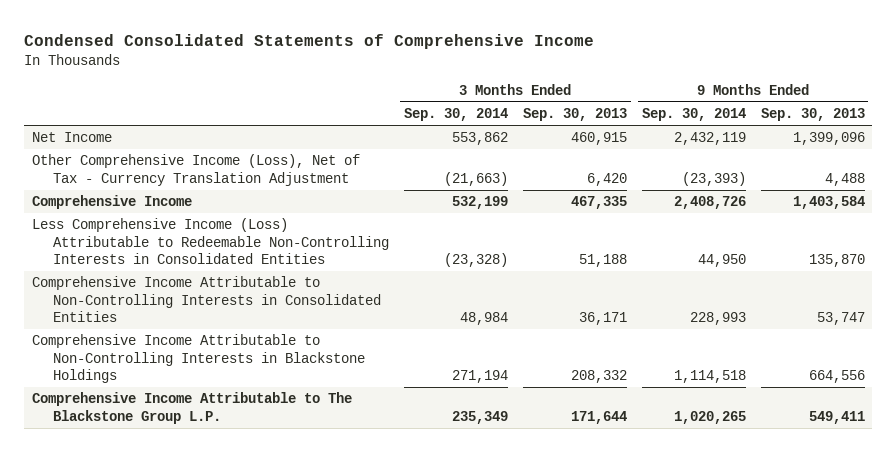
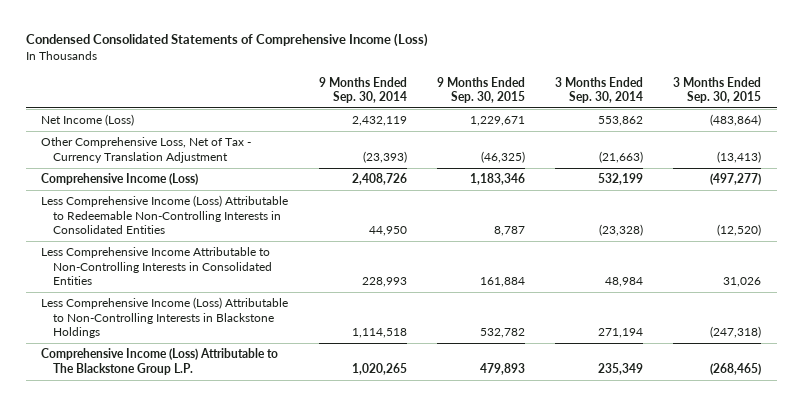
[24,33,595,49] Condensed Consolidated Statements of Comprehensive Income -> [26,33,429,48] Condensed Consolidated Statements of Comprehensive Income (Loss)
[522,108,627,122] Sep. 30, 2013 -> none
[760,108,865,122] Sep. 30, 2013 -> none
none -> [436,76,525,104] 9 Months Ended Sep. 30, 2015
none -> [673,76,762,104] 3 Months Ended Sep. 30, 2015
[31,132,112,143] Net Income -> [41,114,135,127] Net Income (Loss)
[31,154,360,186] Other Comprehensive Income (Loss), Net of Tax - Currency Translation Adjustment -> [41,137,252,163] Other Comprehensive Loss, Net of Tax - Currency Translation Adjustment
[31,195,192,210] Comprehensive Income -> [41,173,199,186] Comprehensive Income (Loss)
[31,276,382,322] Comprehensive Income Attributable to Non-Controlling Interests in Consolidated Entities -> [41,247,273,286] Less Comprehensive Income Attributable to Non-Controlling Interests in Consolidated Entities
[31,334,366,383] Comprehensive Income Attributable to Non-Controlling Interests in Blackstone Holdings -> [41,297,289,339] Less Comprehensive Income (Loss) Attributable to Non-Controlling Interests in Blackstone Holdings
[31,392,352,424] Comprehensive Income Attributable to The Blackstone Group L.P. -> [41,348,279,375] Comprehensive Income (Loss) Attributable to The Blackstone Group L.P.

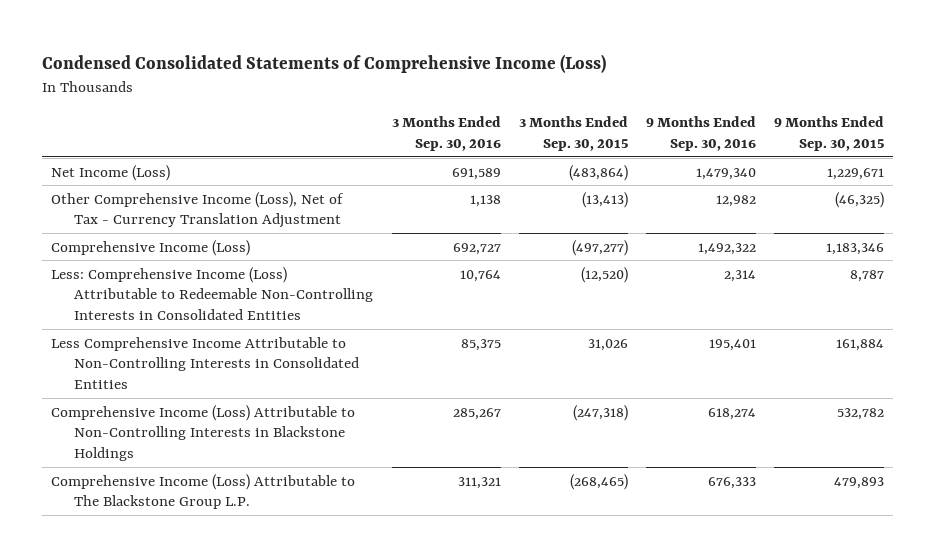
[318,76,407,104] 9 Months Ended Sep. 30, 2014 -> none
[555,76,644,104] 3 Months Ended Sep. 30, 2014 -> none
none -> [391,116,501,152] 3 Months Ended Sep. 30, 2016
none -> [646,116,757,152] 9 Months Ended Sep. 30, 2016
[41,137,252,163] Other Comprehensive Loss, Net of Tax - Currency Translation Adjustment -> [50,191,344,229] Other Comprehensive Income (Loss), Net of Tax - Currency Translation Adjustment
[41,195,289,235] Less Comprehensive Income (Loss) Attributable to Redeemable Non-Controlling Interests in Consolidated Entities -> [50,266,374,321] Less: Comprehensive Income (Loss) Attributable to Redeemable Non-Controlling Interests in Consolidated Entities
[41,297,289,339] Less Comprehensive Income (Loss) Attributable to Non-Controlling Interests in Blackstone Holdings -> [50,404,355,462] Comprehensive Income (Loss) Attributable to Non-Controlling Interests in Blackstone Holdings

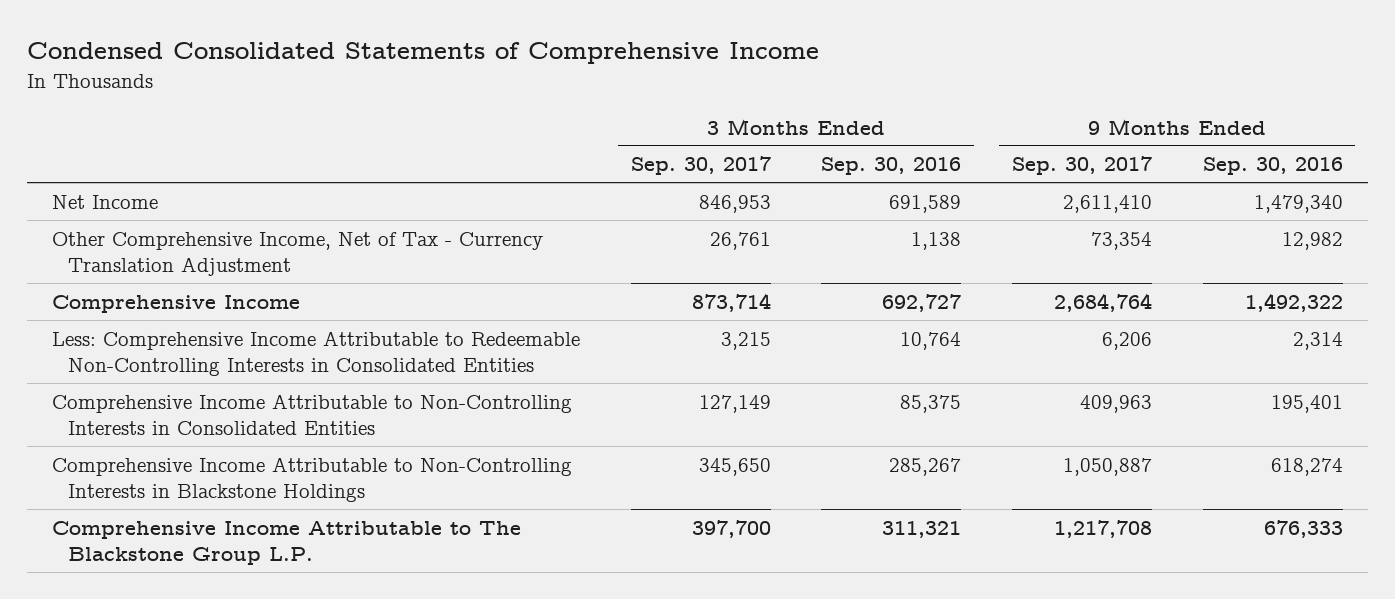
[41,53,606,73] Condensed Consolidated Statements of Comprehensive Income (Loss) -> [26,42,819,65] Condensed Consolidated Statements of Comprehensive Income
[518,116,628,152] 3 Months Ended Sep. 30, 2015 -> none
[774,116,885,152] 9 Months Ended Sep. 30, 2015 -> none
none -> [630,156,771,176] Sep. 30, 2017
none -> [1011,156,1152,176] Sep. 30, 2017
[50,164,170,181] Net Income (Loss) -> [51,194,158,209] Net Income
[50,191,344,229] Other Comprehensive Income (Loss), Net of Tax - Currency Translation Adjustment -> [51,231,543,276] Other Comprehensive Income, Net of Tax - Currency Translation Adjustment
[50,239,250,256] Comprehensive Income (Loss) -> [51,294,300,313] Comprehensive Income
[50,266,374,321] Less: Comprehensive Income (Loss) Attributable to Redeemable Non-Controlling Interests in Consolidated Entities -> [51,330,580,376] Less: Comprehensive Income Attributable to Redeemable Non-Controlling Interests in Consolidated Entities
[50,336,360,390] Less Comprehensive Income Attributable to Non-Controlling Interests in Consolidated Entities -> [51,393,572,435] Comprehensive Income Attributable to Non-Controlling Interests in Consolidated Entities
[50,404,355,462] Comprehensive Income (Loss) Attributable to Non-Controlling Interests in Blackstone Holdings -> [51,456,572,502] Comprehensive Income Attributable to Non-Controlling Interests in Blackstone Holdings
[50,473,355,510] Comprehensive Income (Loss) Attributable to The Blackstone Group L.P. -> [51,520,521,565] Comprehensive Income Attributable to The Blackstone Group L.P.

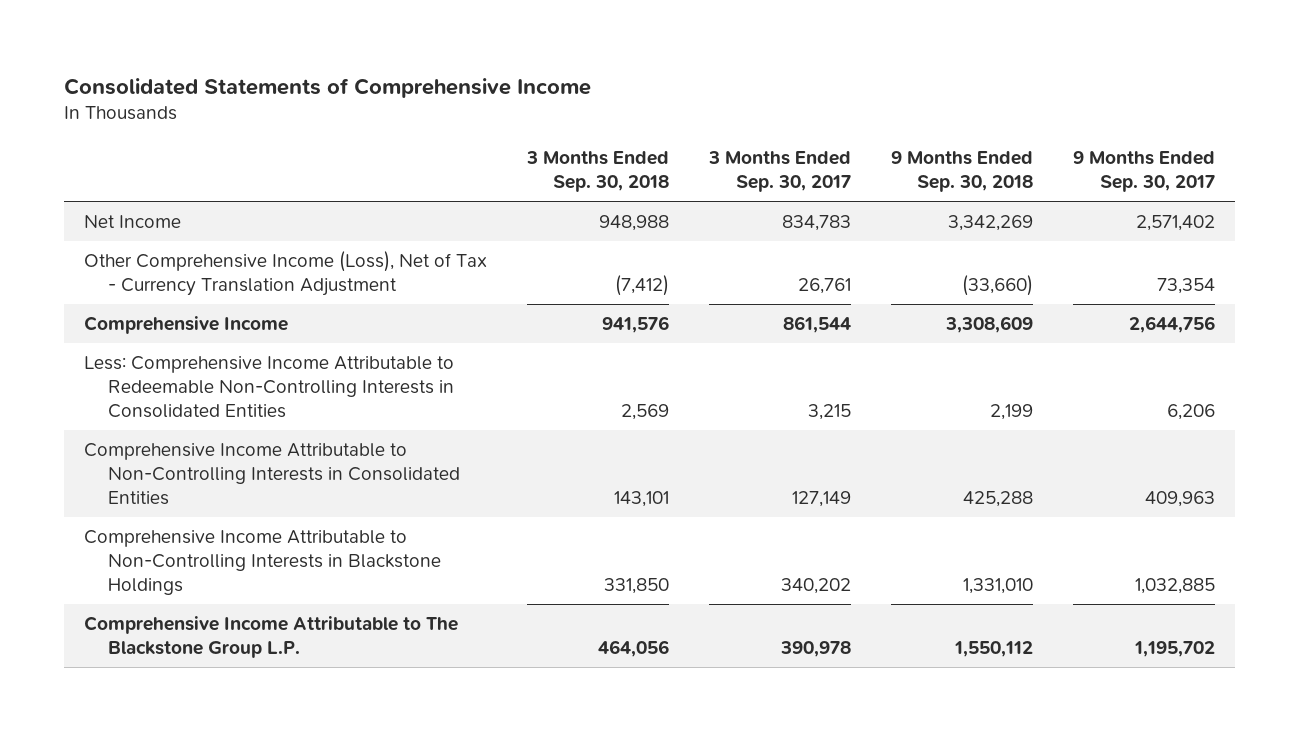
[26,42,819,65] Condensed Consolidated Statements of Comprehensive Income -> [63,77,591,98] Consolidated Statements of Comprehensive Income
[821,157,962,176] Sep. 30, 2016 -> none
[1202,157,1343,176] Sep. 30, 2016 -> none
none -> [525,151,669,193] 3 Months Ended Sep. 30, 2018
none -> [890,151,1033,193] 9 Months Ended Sep. 30, 2018
[698,194,771,213] 846,953 -> [781,214,851,231] 834,783
[1062,194,1152,213] 2,611,410 -> [1135,214,1215,231] 2,571,402
[51,231,543,276] Other Comprehensive Income, Net of Tax - Currency Translation Adjustment -> [83,250,487,297] Other Comprehensive Income (Loss), Net of Tax - Currency Translation Adjustment
[691,292,771,312] 873,714 -> [782,315,851,333] 861,544
[1053,292,1152,312] 2,684,764 -> [1128,315,1215,333] 2,644,756
[698,457,771,476] 345,650 -> [780,578,851,595] 340,202
[1062,457,1152,476] 1,050,887 -> [1134,578,1215,595] 1,032,885
[691,519,771,538] 397,700 -> [779,641,851,658] 390,978
[1053,519,1152,538] 1,217,708 -> [1133,641,1215,658] 1,195,702

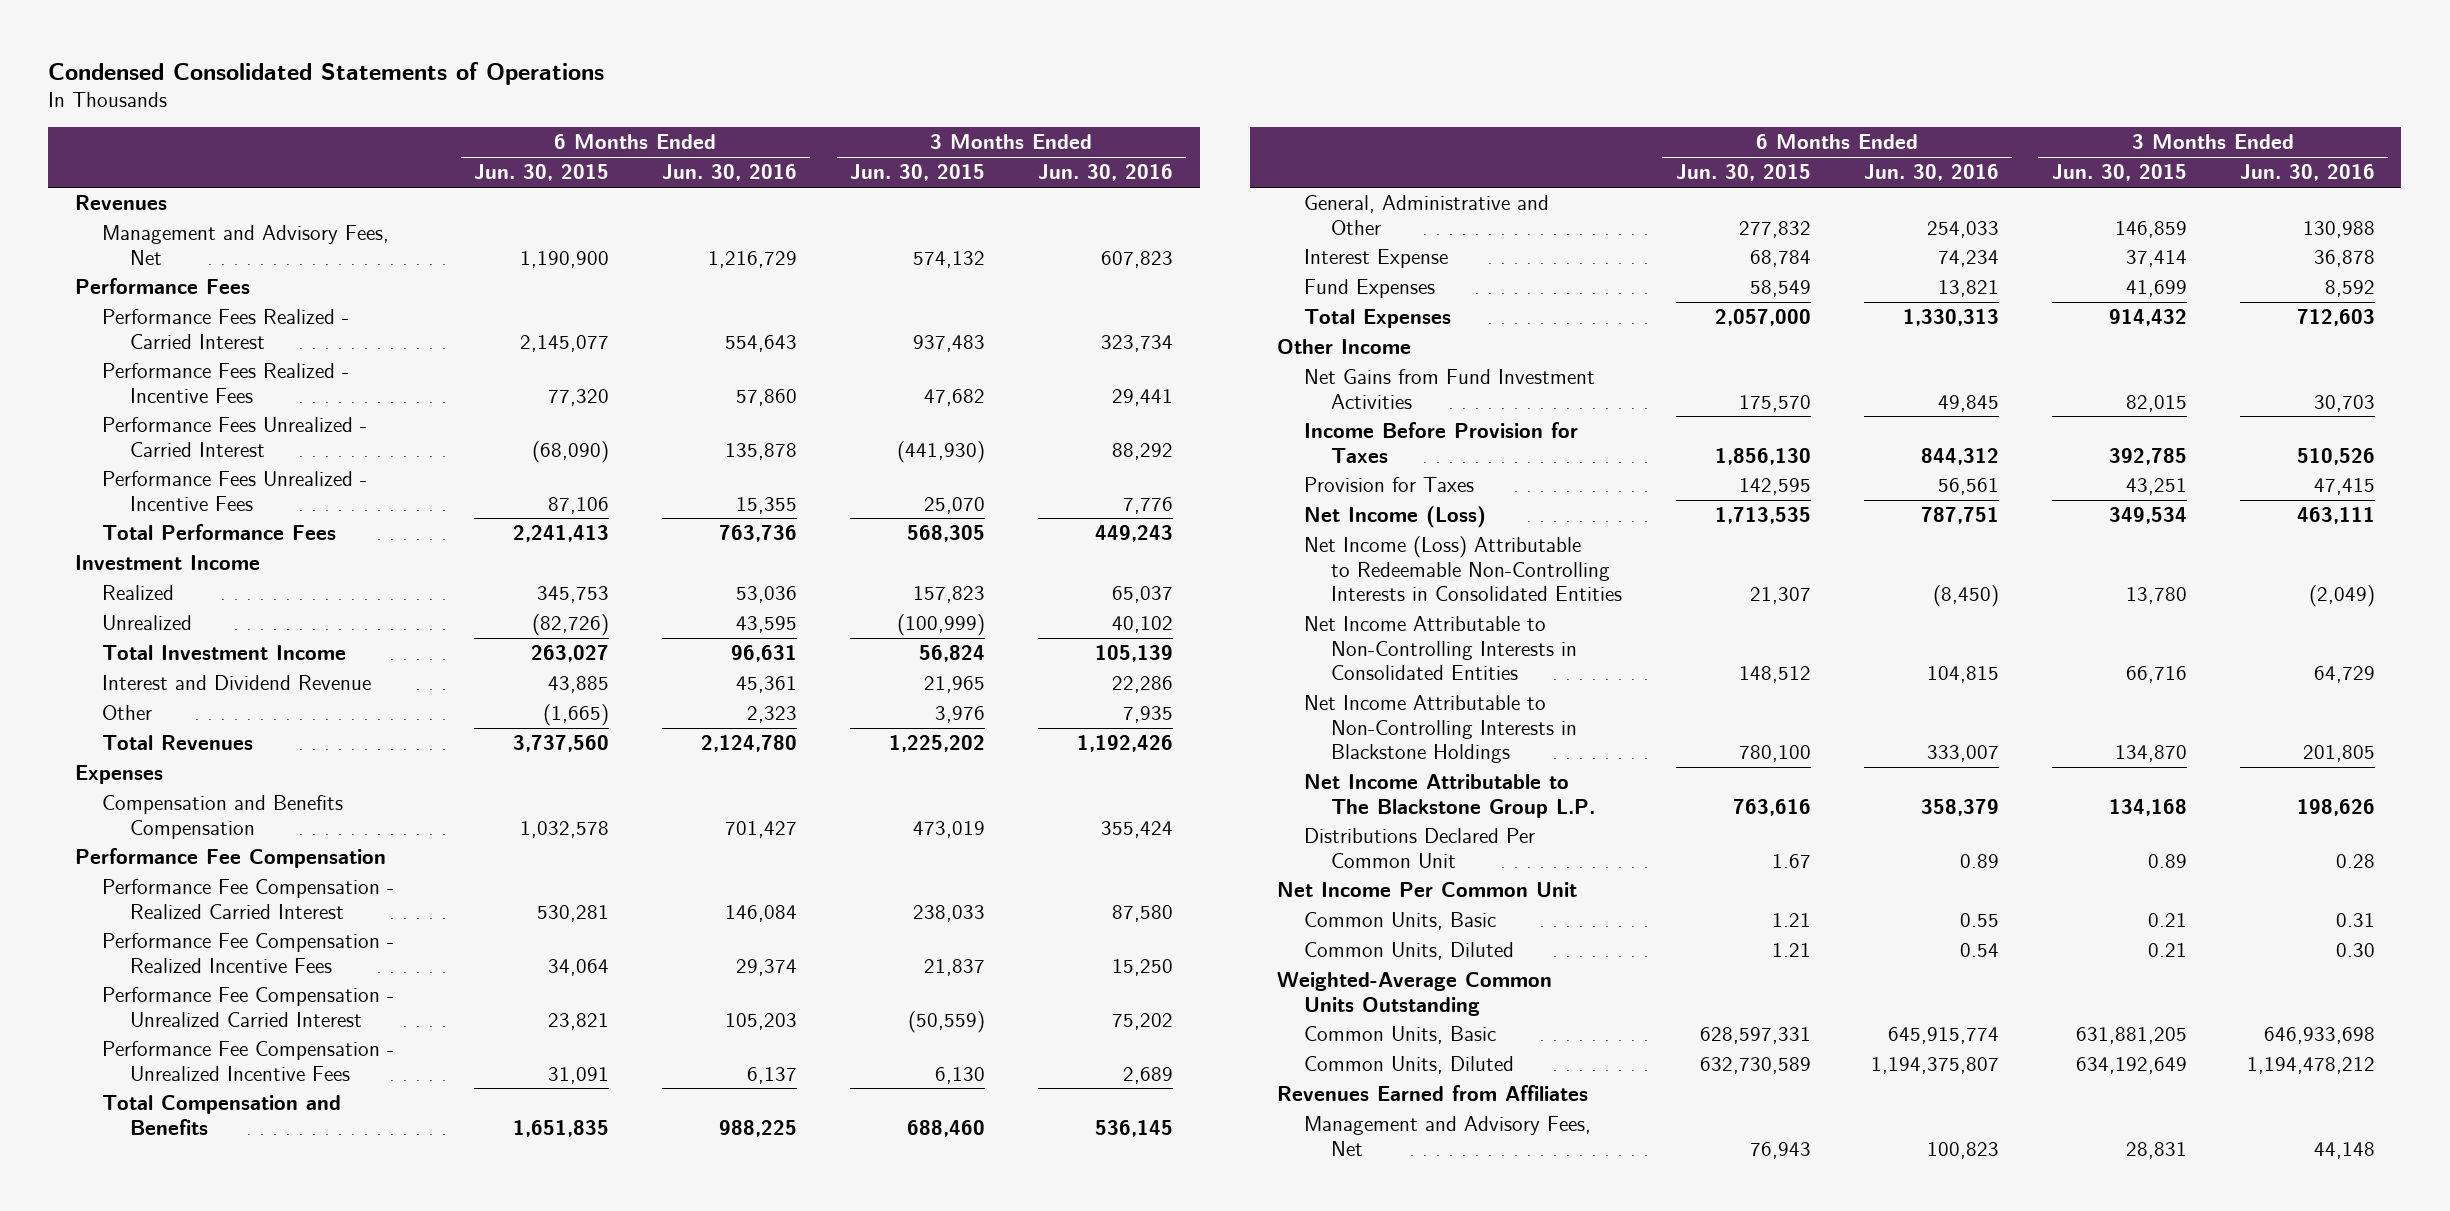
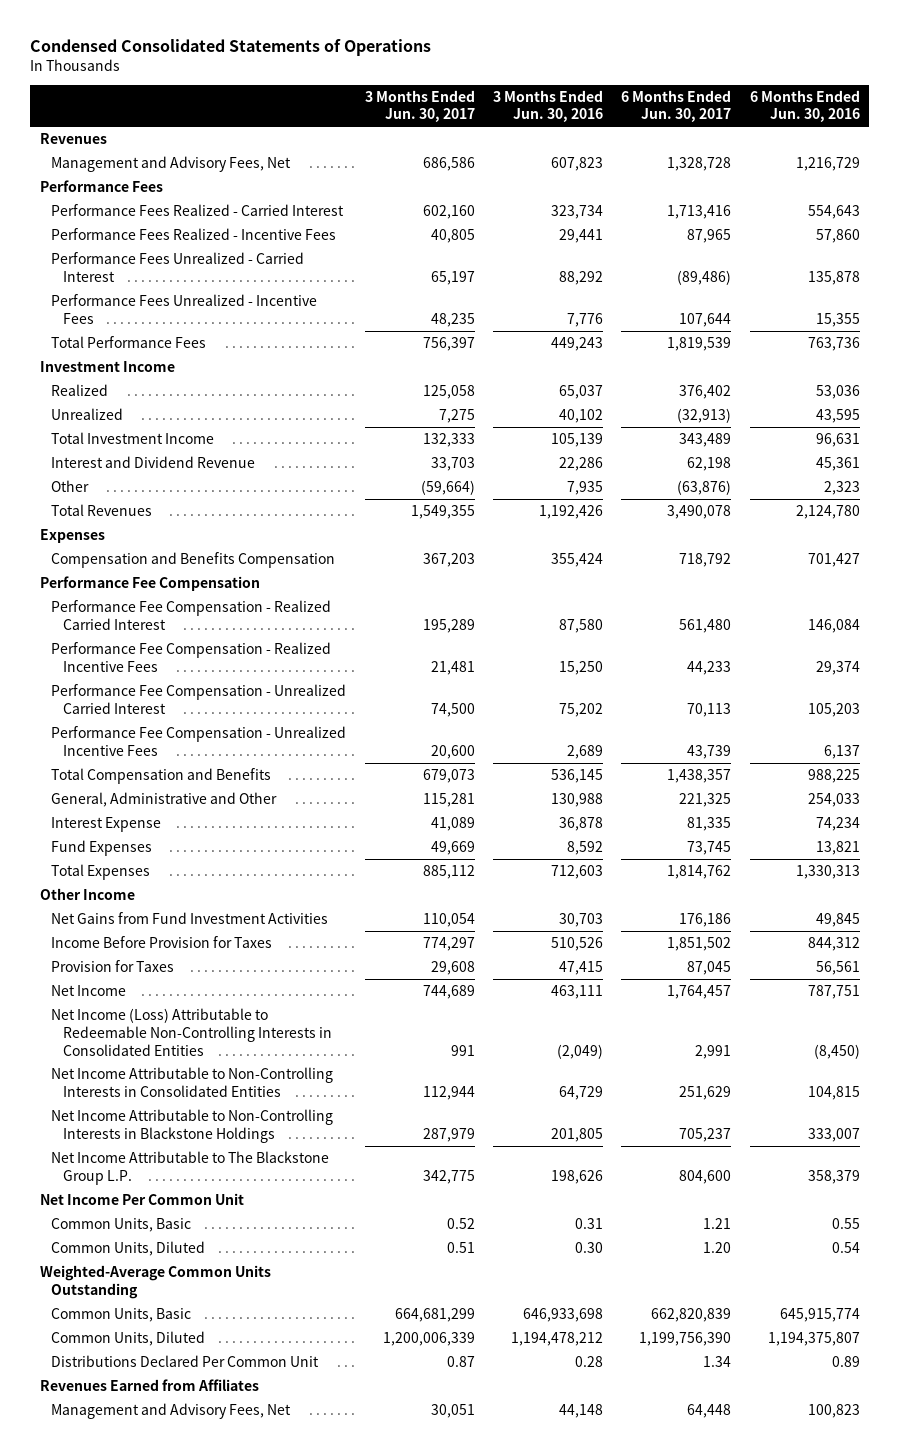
[473,164,609,182] Jun. 30, 2015 -> none
[849,164,985,182] Jun. 30, 2015 -> none
none -> [364,89,475,123] 3 Months Ended Jun. 30, 2017
none -> [621,89,732,123] 6 Months Ended Jun. 30, 2017
[1304,506,1487,529] Net Income (Loss) -> [51,984,127,996] Net Income
[1304,828,1536,868] Distributions Declared Per Common Unit -> [51,1354,320,1367] Distributions Declared Per Common Unit

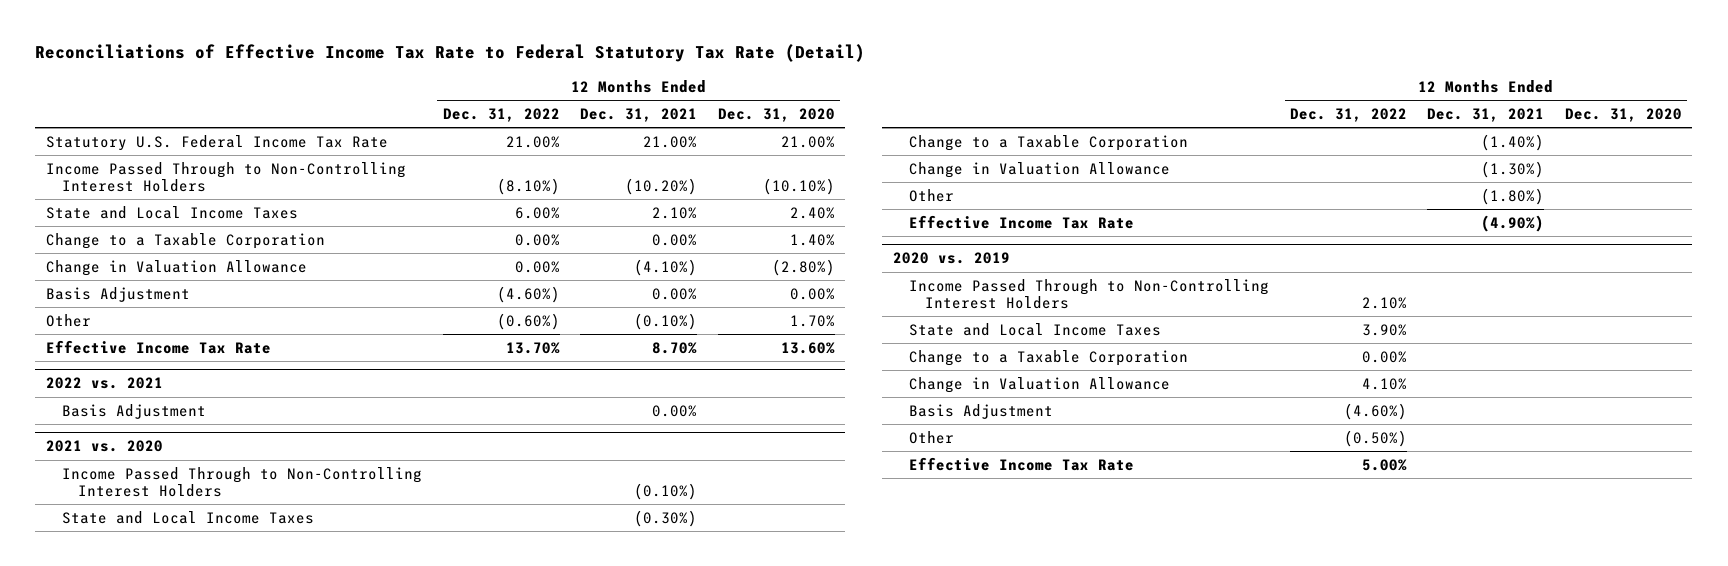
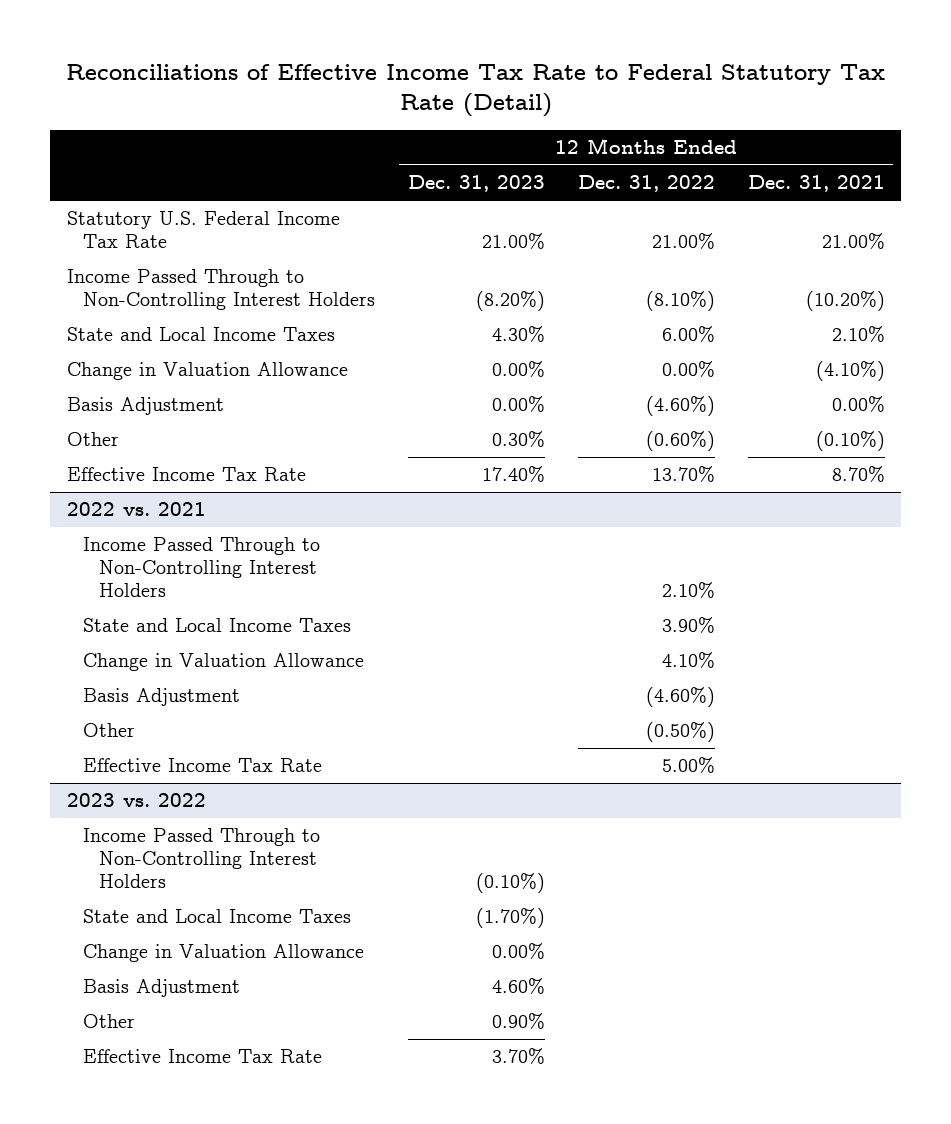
[717,107,835,122] Dec. 31, 2020 -> none
none -> [407,175,545,193] Dec. 31, 2023
[45,232,325,249] Change to a Taxable Corporation -> none
[61,403,206,419] Basis Adjustment -> none
[45,440,163,453] 2021 vs. 2020 -> none
[61,466,422,497] Income Passed Through to Non-Controlling Interest Holders -> none
[61,510,314,524] State and Local Income Taxes -> none
[909,134,1189,151] Change to a Taxable Corporation -> none
[909,161,1171,178] Change in Valuation Allowance -> none
[909,188,955,202] Other -> none
[909,214,1135,229] Effective Income Tax Rate -> none
[892,252,1010,265] 2020 vs. 2019 -> none
[909,349,1189,366] Change to a Taxable Corporation -> none
none -> [66,793,206,808] 2023 vs. 2022
none -> [82,828,320,889] Income Passed Through to Non-Controlling Interest Holders
none -> [82,909,351,924] State and Local Income Taxes
none -> [82,944,364,963] Change in Valuation Allowance
none -> [82,979,240,998] Basis Adjustment
none -> [82,1014,135,1029] Other
none -> [82,1049,322,1064] Effective Income Tax Rate

